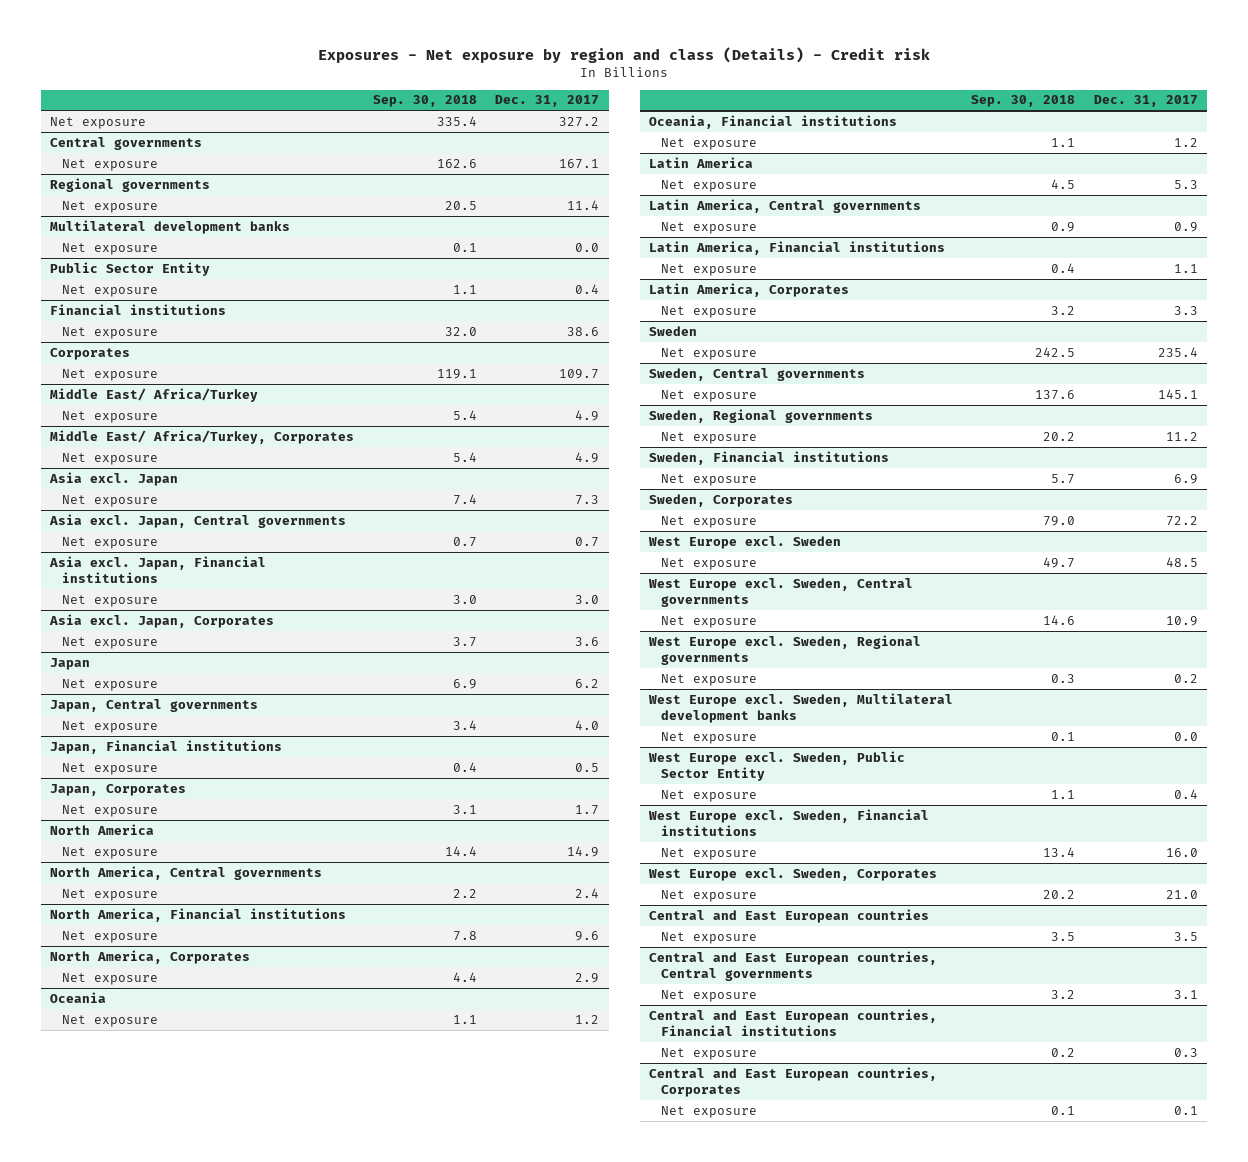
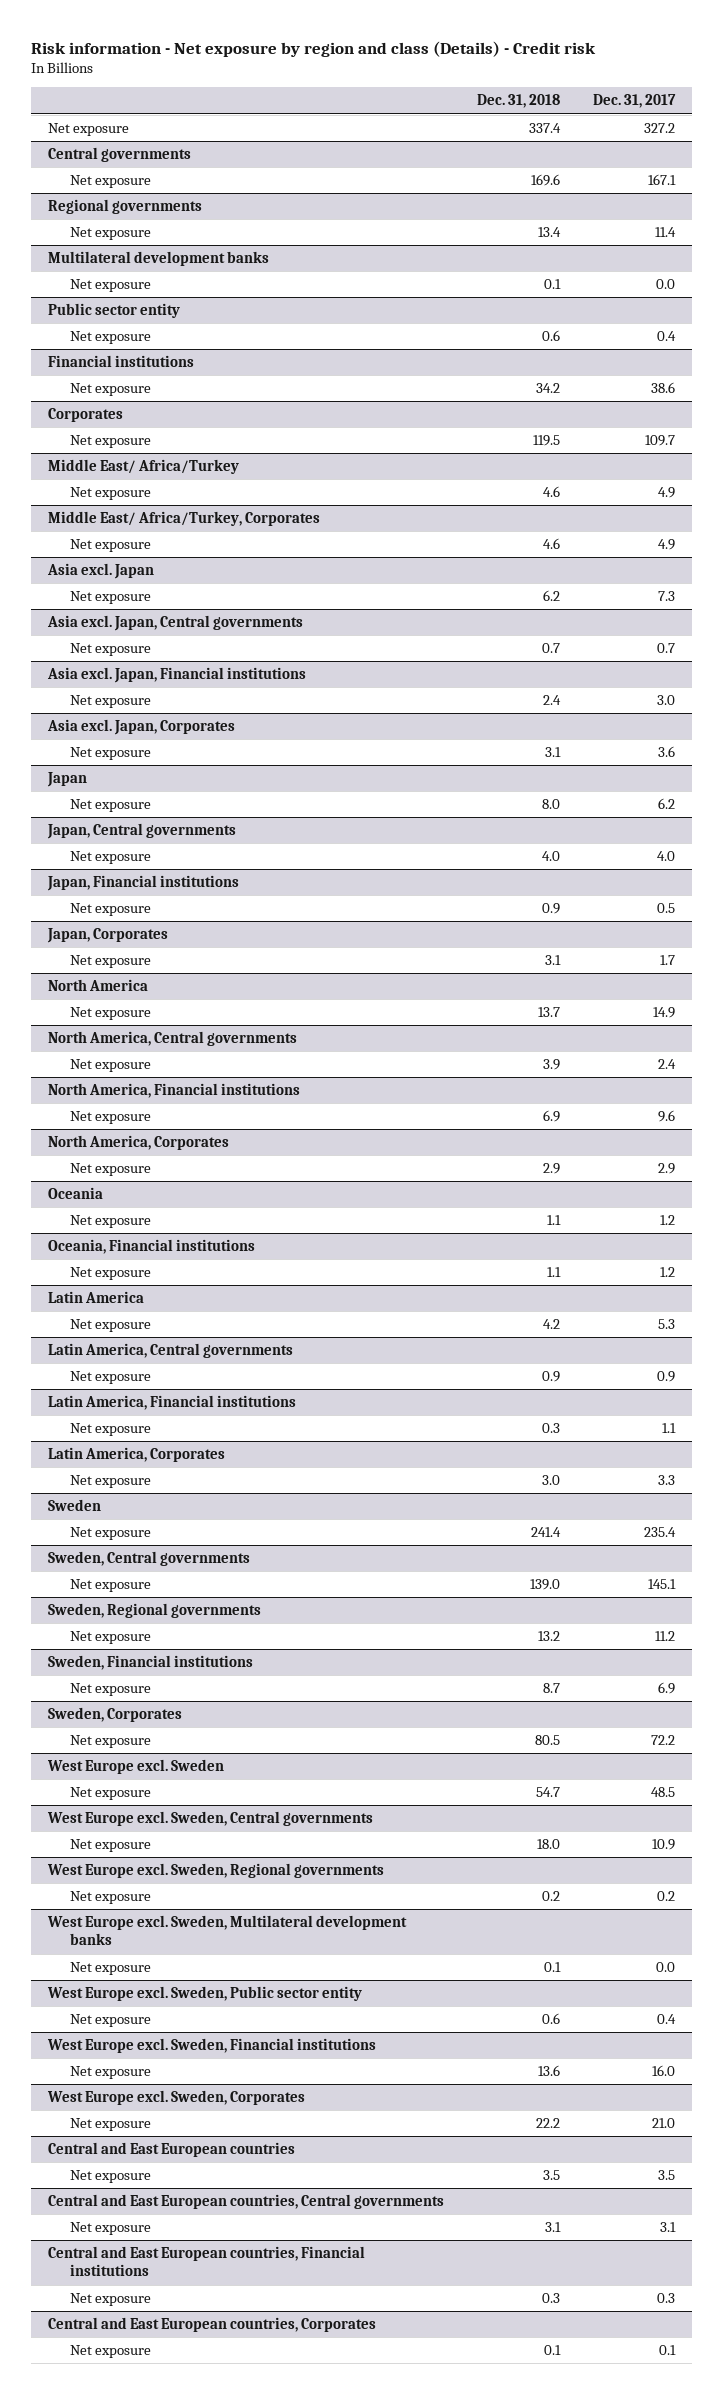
[318,47,931,64] Exposures - Net exposure by region and class (Details) - Credit risk -> [31,40,597,57] Risk information - Net exposure by region and class (Details) - Credit risk
[372,95,477,108] Sep. 30, 2018 -> none
none -> [476,94,560,109] Dec. 31, 2018
[50,261,211,276] Public Sector Entity -> [47,302,180,318] Public sector entity
[647,750,905,781] West Europe excl. Sweden, Public Sector Entity -> [46,1985,362,2001] West Europe excl. Sweden, Public sector entity

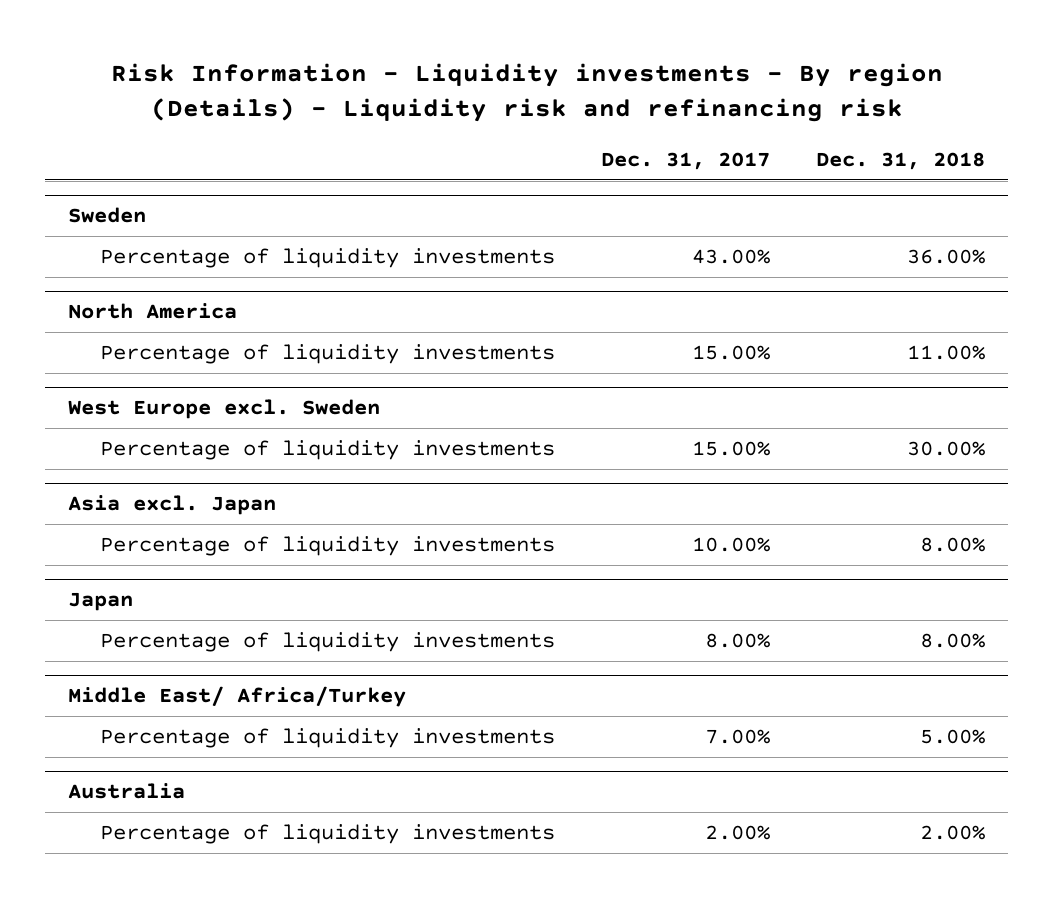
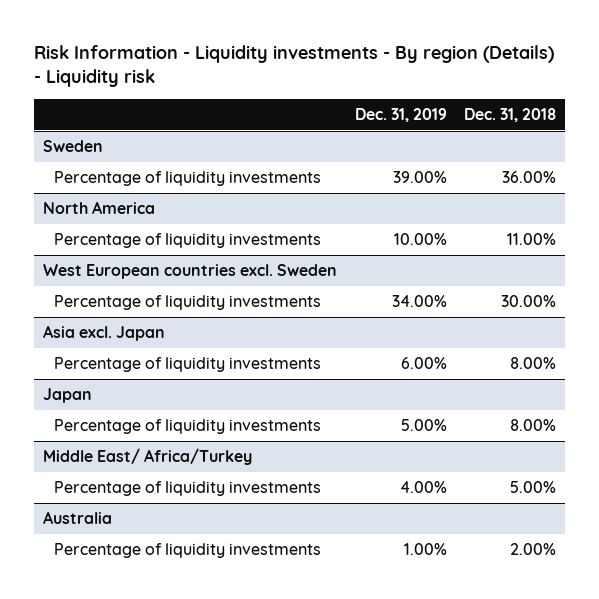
[110,62,943,122] Risk Information - Liquidity investments - By region (Details) - Liquidity risk and refinancing risk -> [34,44,555,88] Risk Information - Liquidity investments - By region (Details) - Liquidity risk
[601,151,771,170] Dec. 31, 2017 -> none
none -> [354,107,447,122] Dec. 31, 2019
[68,399,381,420] West Europe excl. Sweden -> [42,264,337,280] West European countries excl. Sweden

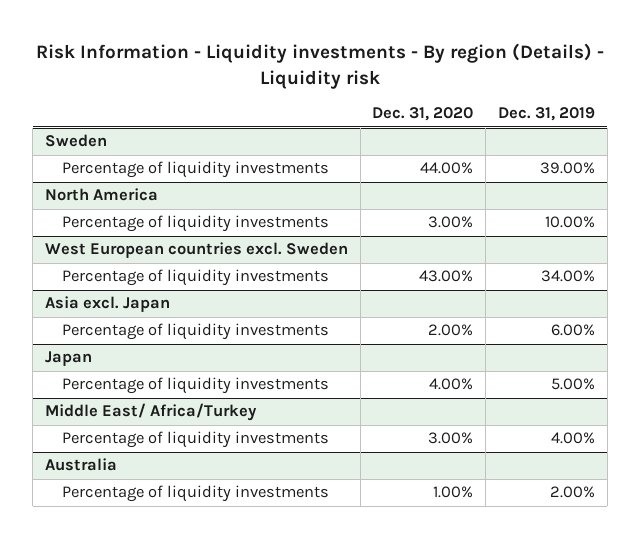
[464,107,557,122] Dec. 31, 2018 -> none
none -> [372,107,474,122] Dec. 31, 2020
[403,543,447,556] 1.00% -> [549,486,595,499] 2.00%

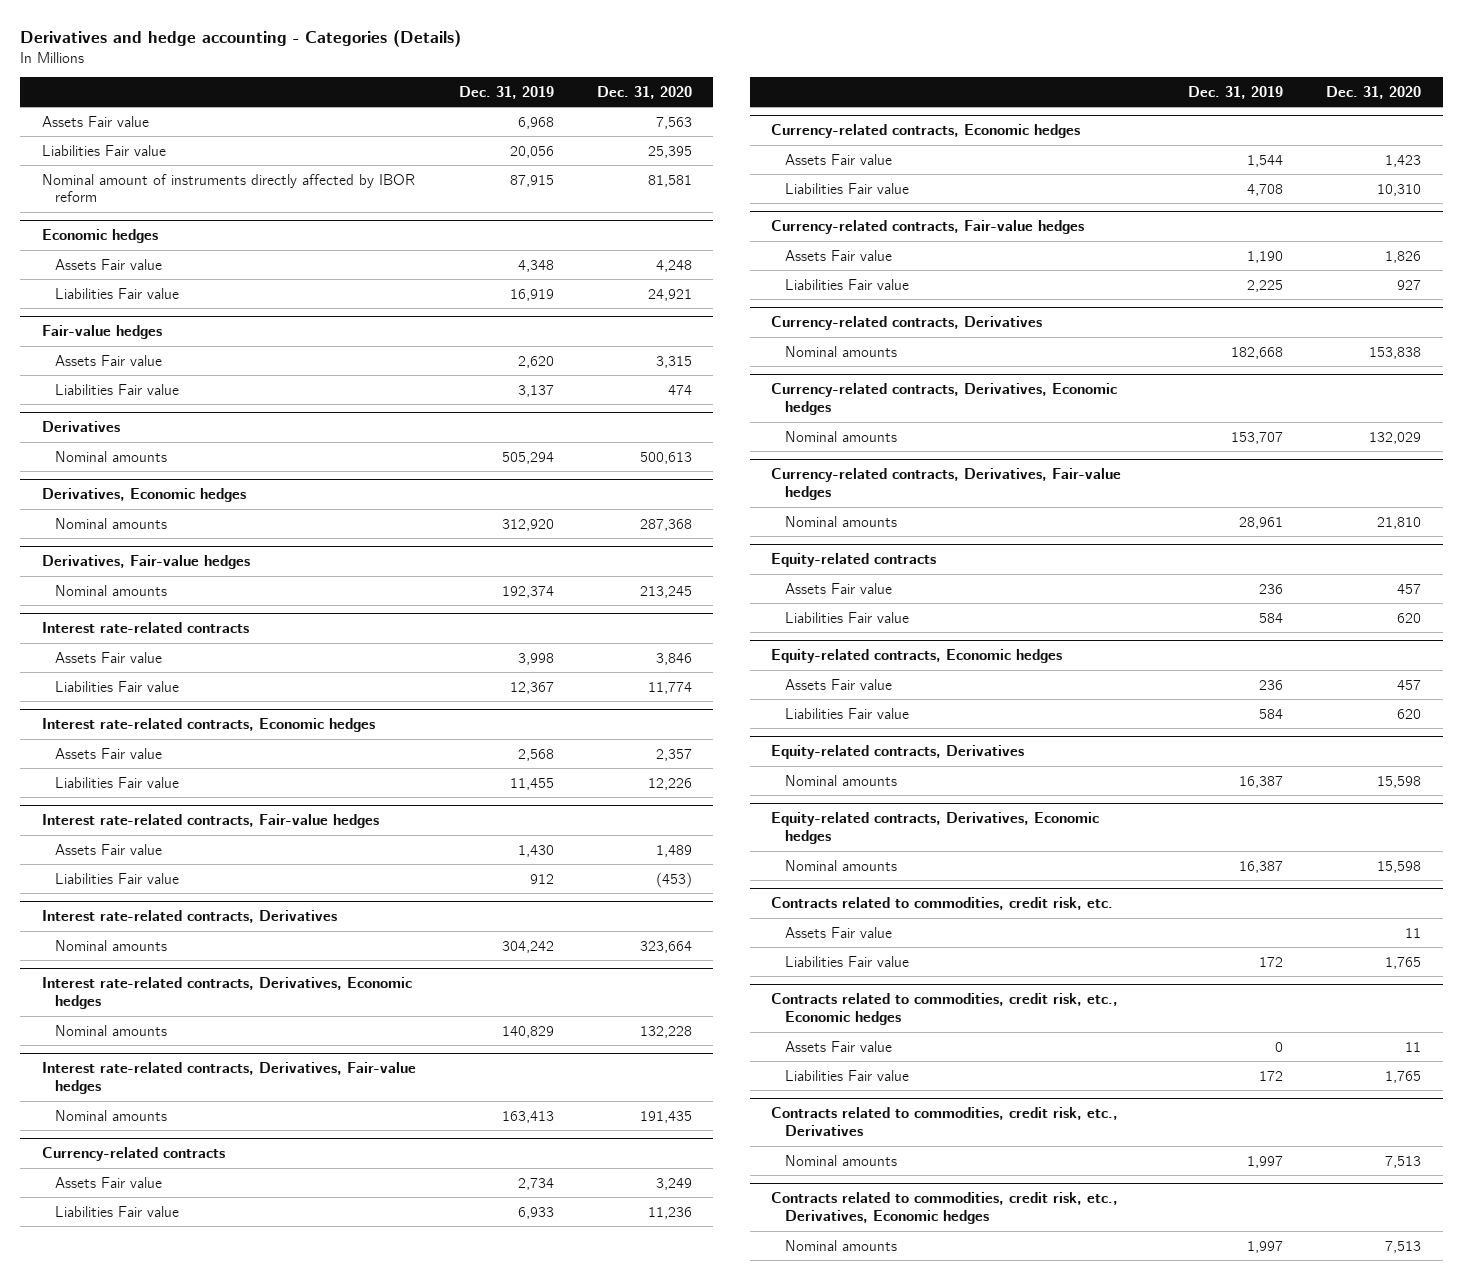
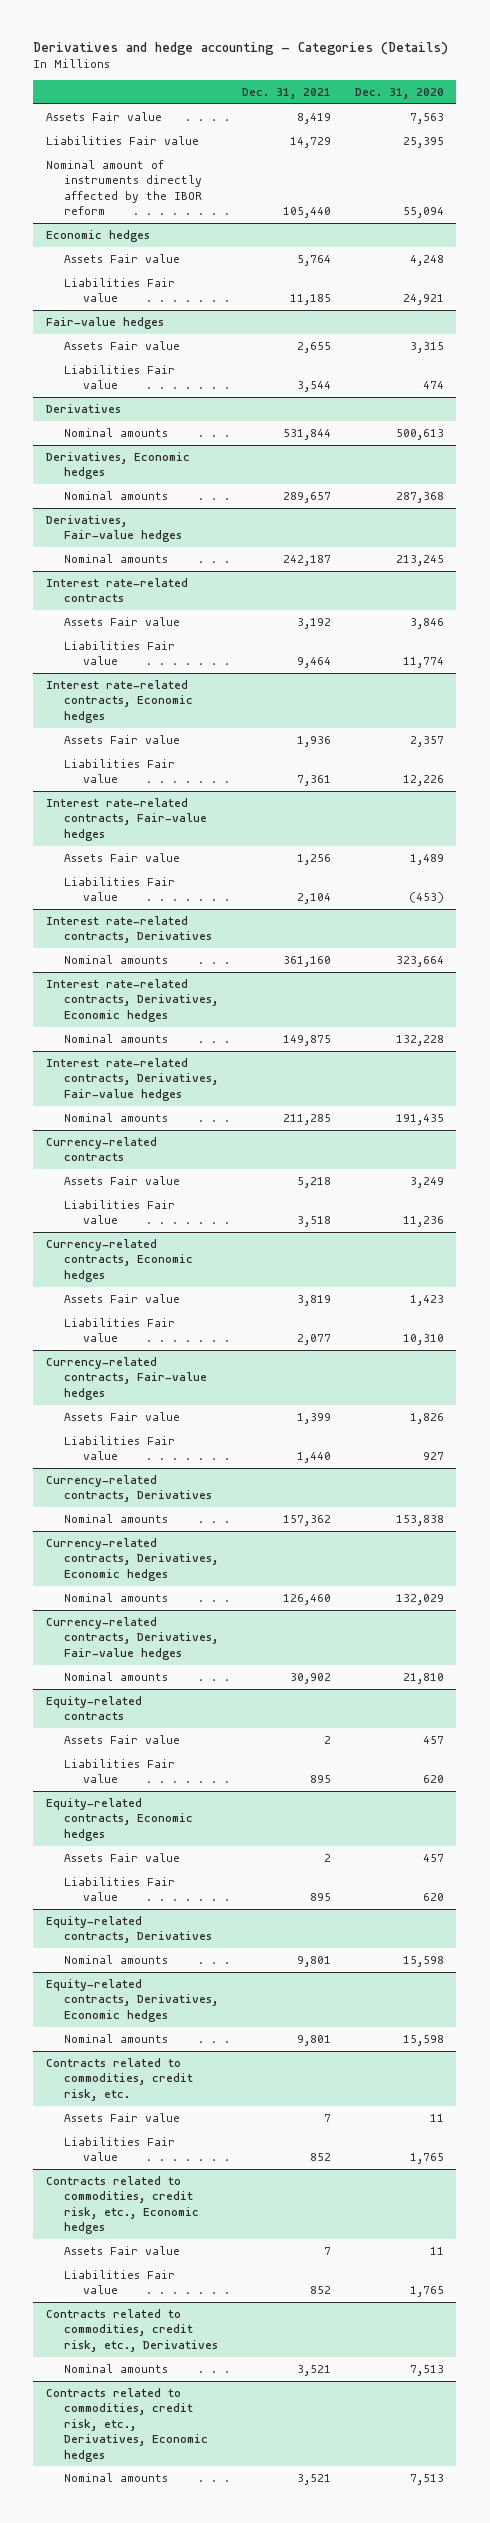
[458,85,554,99] Dec. 31, 2019 -> none
none -> [242,87,332,99] Dec. 31, 2021
[41,173,415,203] Nominal amount of instruments directly affected by IBOR reform -> [45,160,203,216] Nominal amount of instruments directly affected by the IBOR reform
[647,174,692,187] 81,581 -> [403,207,445,219] 55,094

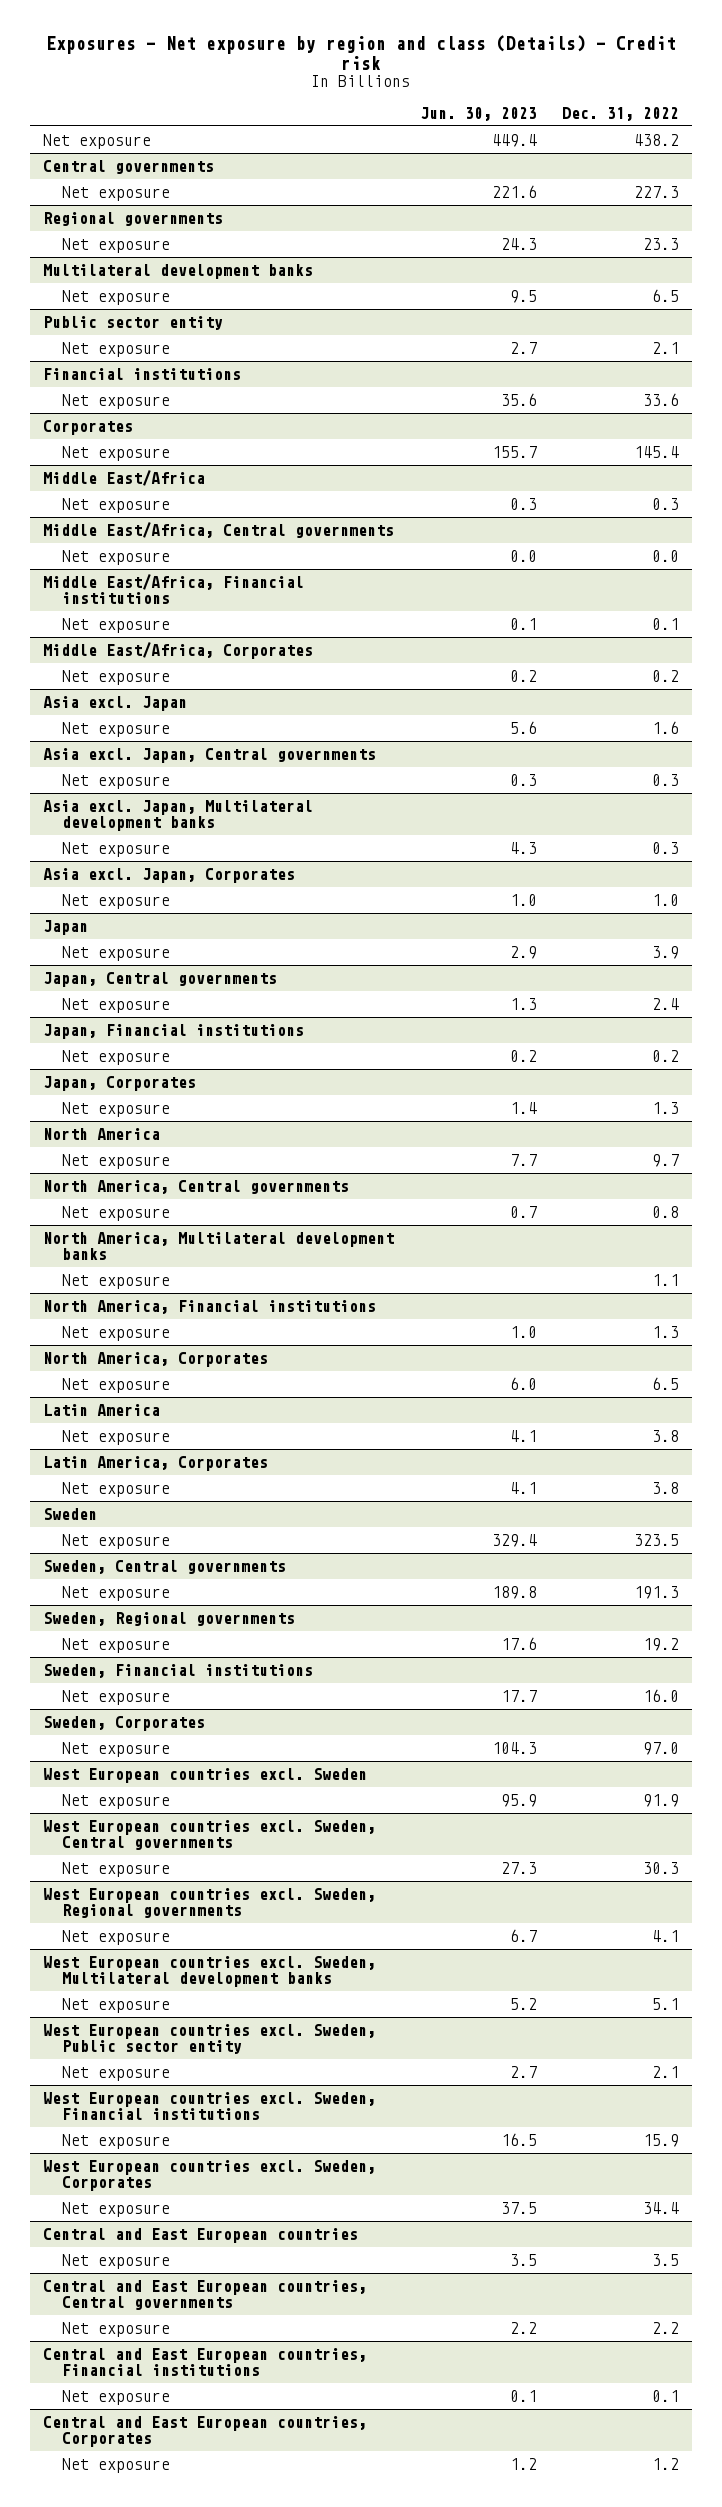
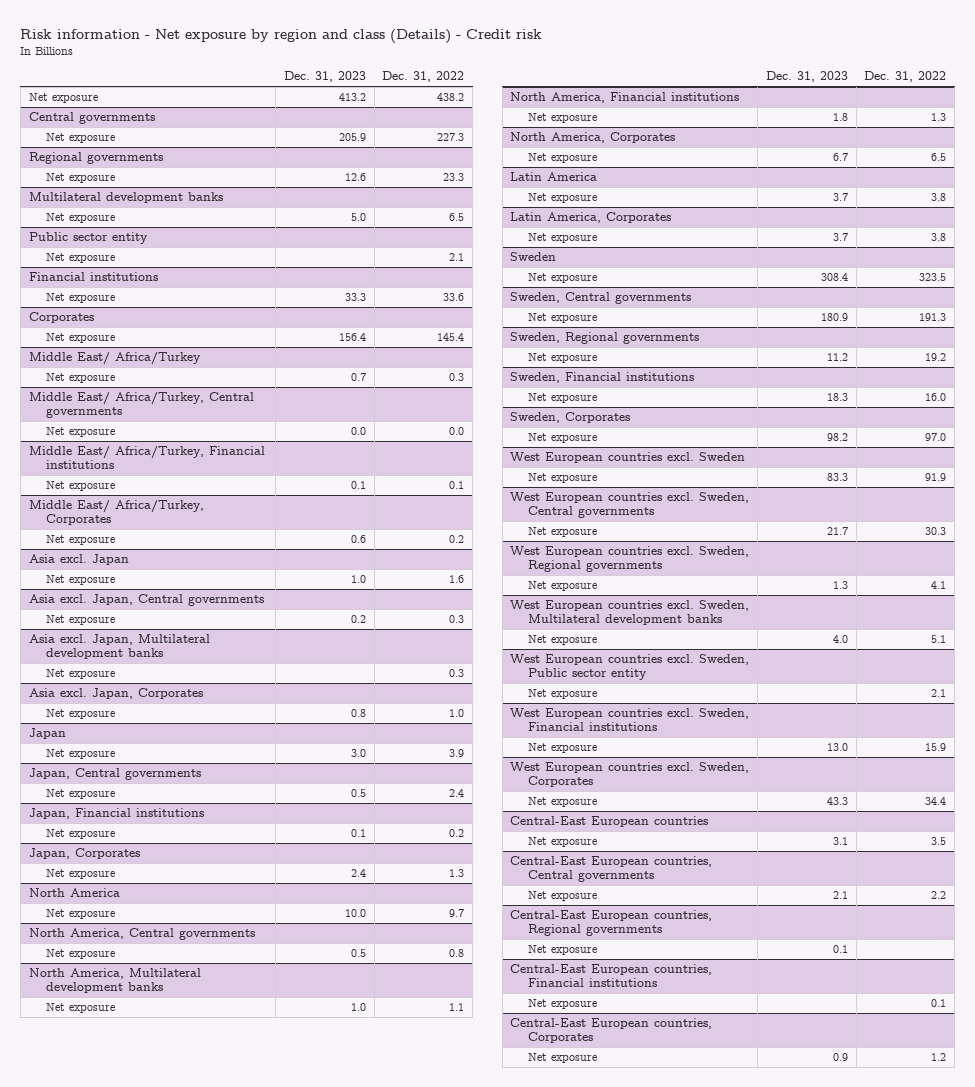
[46,35,677,70] Exposures - Net exposure by region and class (Details) - Credit risk -> [20,28,543,44] Risk information - Net exposure by region and class (Details) - Credit risk
[419,106,537,121] Jun. 30, 2023 -> none
none -> [284,71,367,83] Dec. 31, 2023
[43,469,206,486] Middle East/Africa -> [28,352,201,366] Middle East/ Africa/Turkey
[43,521,395,538] Middle East/Africa, Central governments -> [28,392,254,418] Middle East/ Africa/Turkey, Central governments
[43,573,305,604] Middle East/Africa, Financial institutions -> [28,446,265,469] Middle East/ Africa/Turkey, Financial institutions
[43,641,314,659] Middle East/Africa, Corporates -> [28,500,204,525] Middle East/ Africa/Turkey, Corporates
[43,2227,359,2243] Central and East European countries -> [510,816,709,828] Central-East European countries
[43,2279,368,2310] Central and East European countries, Central governments -> [510,856,713,882] Central-East European countries, Central governments
none -> [510,910,713,936] Central-East European countries, Regional governments
none -> [527,945,597,956] Net exposure
[43,2347,368,2376] Central and East European countries, Financial institutions -> [510,964,713,987] Central-East European countries, Financial institutions
[43,2415,368,2447] Central and East European countries, Corporates -> [510,1018,713,1043] Central-East European countries, Corporates

